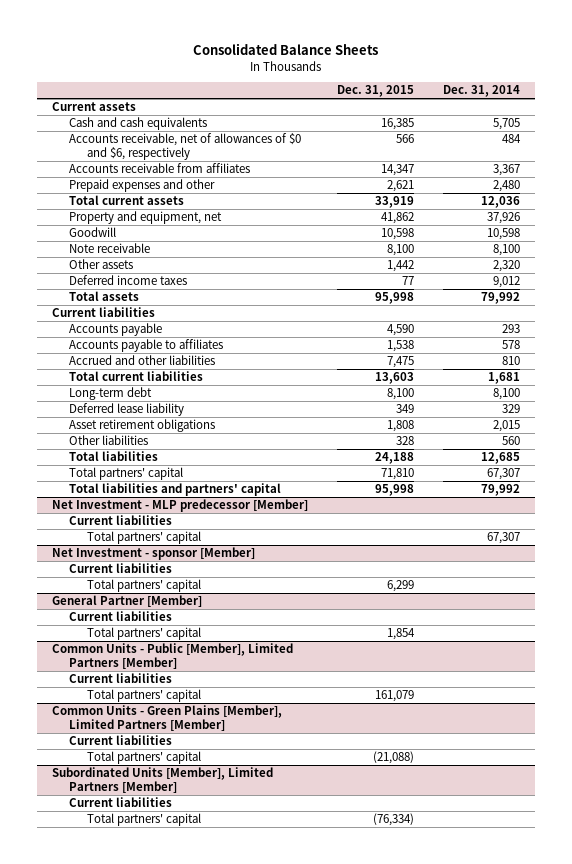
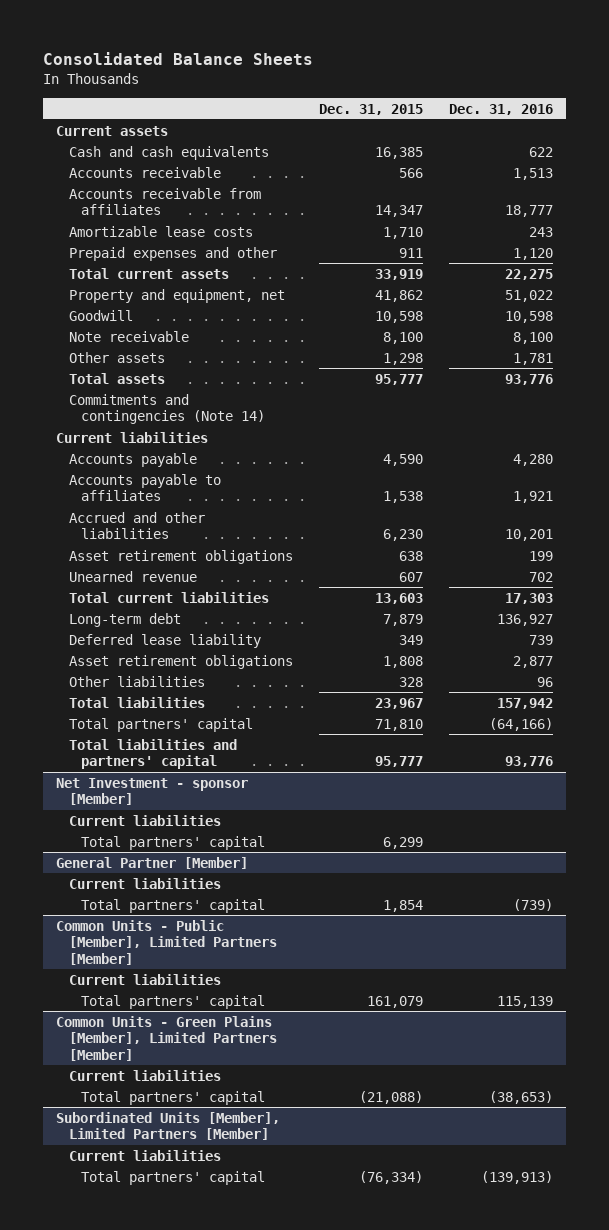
[443,85,521,98] Dec. 31, 2014 -> none
none -> [448,103,553,115] Dec. 31, 2016
[69,133,302,160] Accounts receivable, net of allowances of $0 and $6, respectively -> [68,166,221,178] Accounts receivable
none -> [68,225,253,237] Amortizable lease costs
[386,180,414,193] 2,621 -> [398,247,423,258] 911
[69,275,188,286] Deferred income taxes -> none
[386,260,414,273] 1,442 -> [382,352,423,365] 1,298
[374,292,414,305] 95,998 -> [374,373,423,385] 95,777
none -> [68,393,266,425] Commitments and contingencies (Note 14)
[386,356,414,369] 7,475 -> [382,529,423,542] 6,230
none -> [68,549,293,564] Asset retirement obligations
none -> [68,570,197,582] Unearned revenue
[386,388,414,401] 8,100 -> [382,613,423,626] 7,879
[374,452,414,465] 24,188 -> [374,697,423,709] 23,967
[51,499,308,513] Net Investment - MLP predecessor [Member] -> none
[69,515,173,526] Current liabilities -> none
[86,531,201,545] Total partners' capital -> none
[374,484,414,497] 95,998 -> [374,756,423,768] 95,777

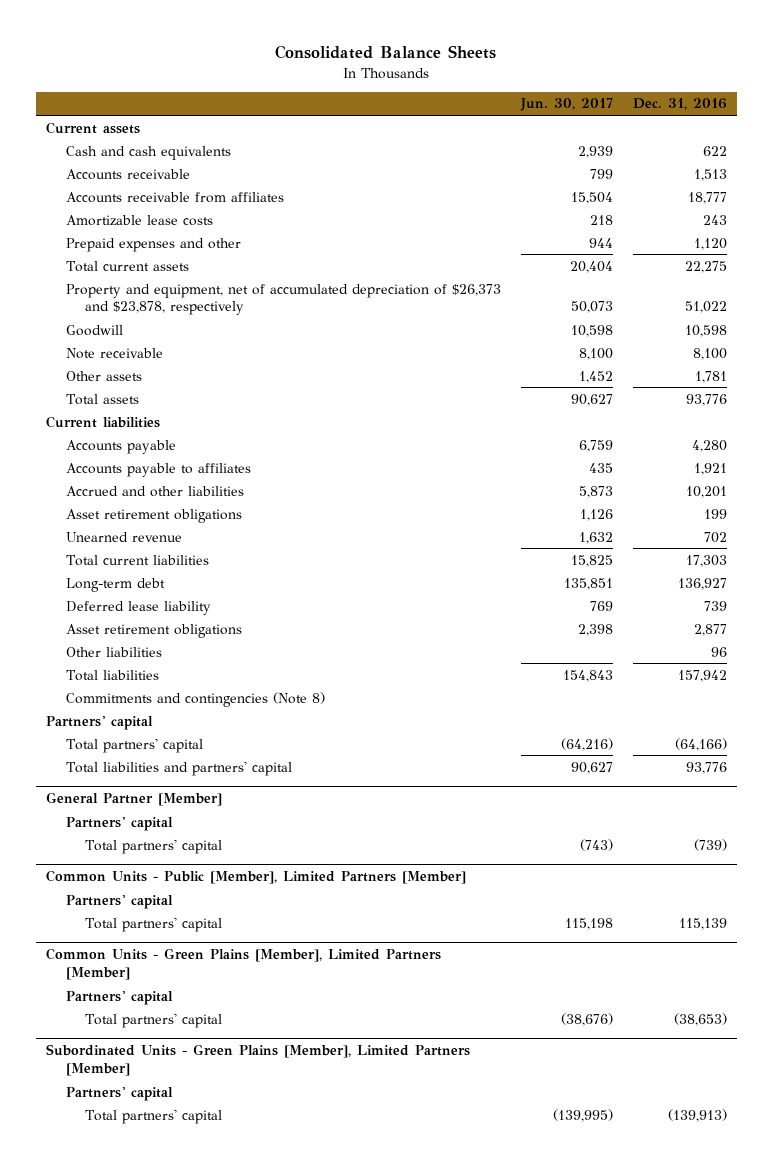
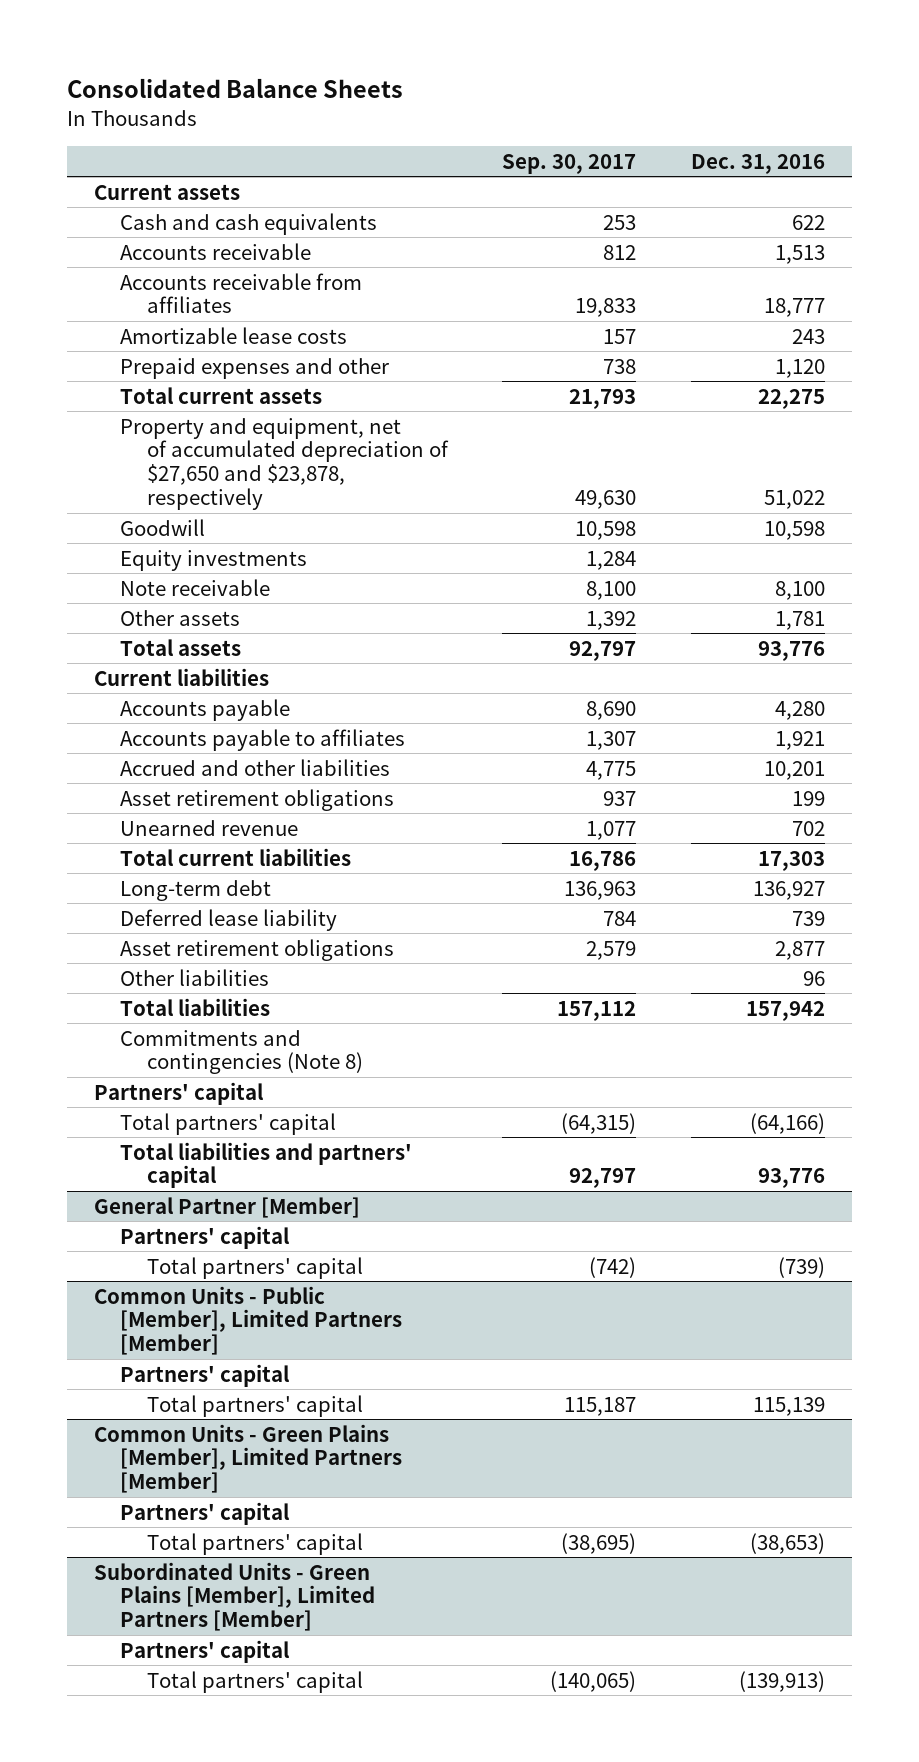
[519,98,613,112] Jun. 30, 2017 -> none
none -> [502,153,637,174] Sep. 30, 2017
[65,283,501,316] Property and equipment, net of accumulated depreciation of $26,373 and $23,878, respectively -> [120,417,449,511] Property and equipment, net of accumulated depreciation of $27,650 and $23,878, respectively
none -> [120,549,308,571] Equity investments

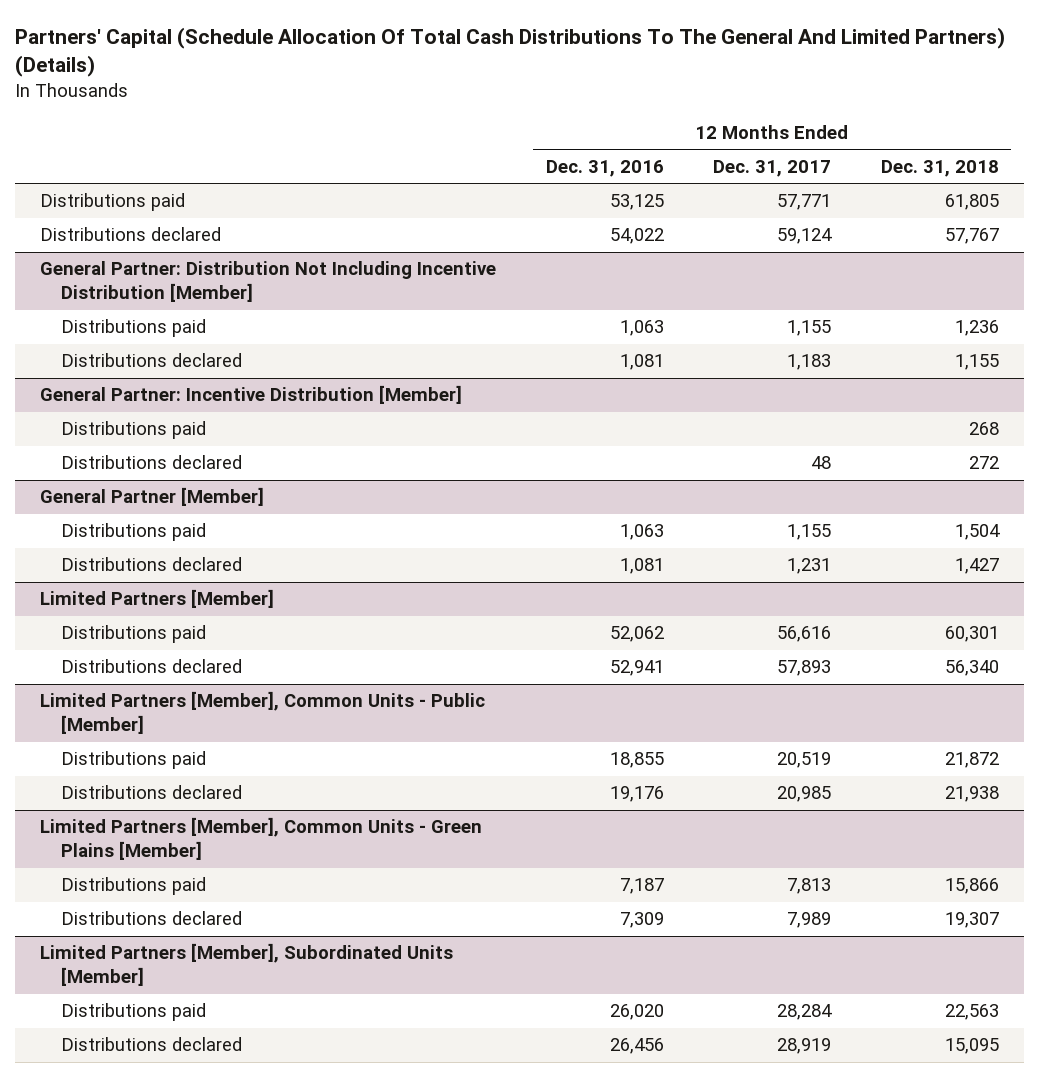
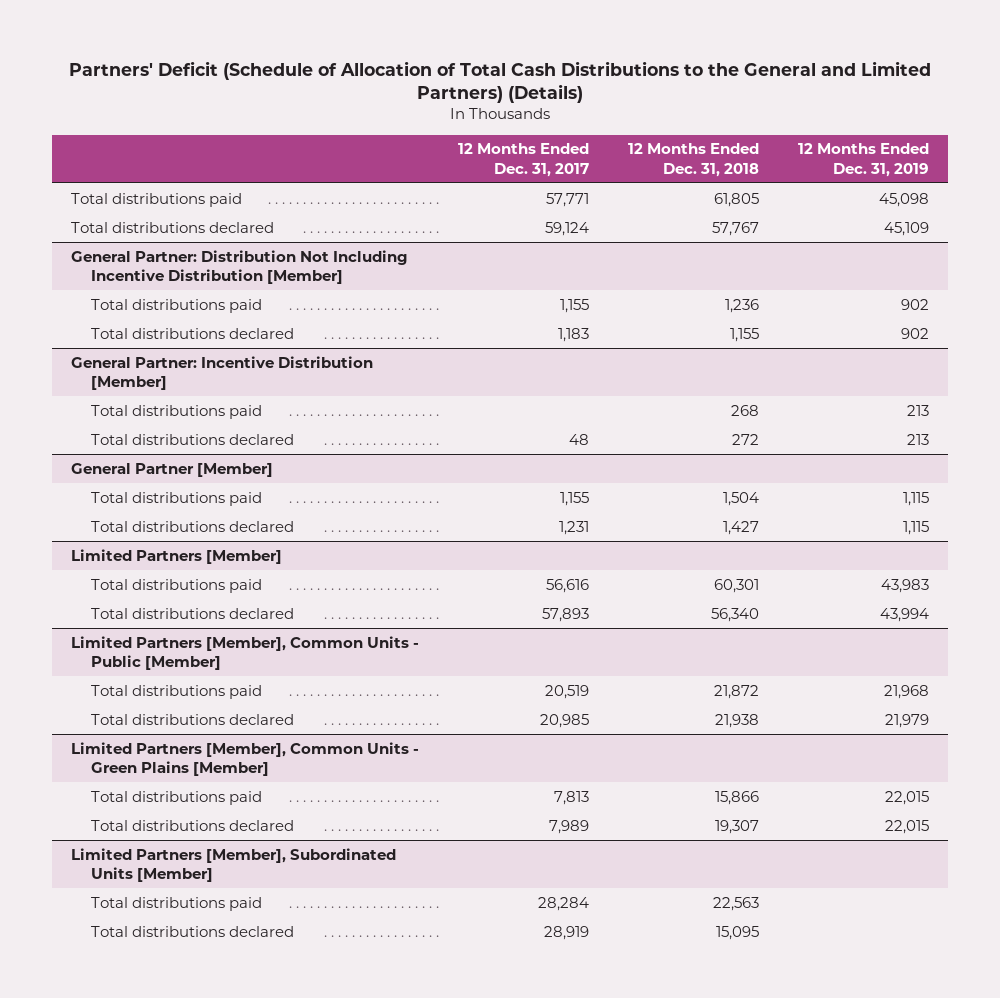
[15,26,1006,78] Partners' Capital (Schedule Allocation Of Total Cash Distributions To The General And Limited Partners) (Details) -> [69,60,932,104] Partners' Deficit (Schedule of Allocation of Total Cash Distributions to the General and Limited Partners) (Details)
[545,159,664,177] Dec. 31, 2016 -> none
none -> [798,143,930,177] 12 Months Ended Dec. 31, 2019
[40,193,186,212] Distributions paid -> [71,192,243,207] Total distributions paid
[40,227,222,242] Distributions declared -> [71,221,275,233] Total distributions declared
[61,319,207,338] Distributions paid -> [91,298,263,313] Total distributions paid
[61,353,243,368] Distributions declared -> [91,327,295,339] Total distributions declared
[61,421,207,440] Distributions paid -> [91,404,263,419] Total distributions paid
[61,455,243,470] Distributions declared -> [91,433,295,445] Total distributions declared
[61,523,207,542] Distributions paid -> [91,491,263,506] Total distributions paid
[61,557,243,572] Distributions declared -> [91,520,295,532] Total distributions declared
[61,625,207,644] Distributions paid -> [91,578,263,593] Total distributions paid
[61,659,243,674] Distributions declared -> [91,607,295,619] Total distributions declared
[61,751,207,770] Distributions paid -> [91,684,263,699] Total distributions paid
[61,785,243,800] Distributions declared -> [91,713,295,725] Total distributions declared
[61,877,207,896] Distributions paid -> [91,790,263,805] Total distributions paid
[61,911,243,926] Distributions declared -> [91,819,295,831] Total distributions declared
[61,1003,207,1022] Distributions paid -> [91,896,263,911] Total distributions paid
[61,1037,243,1052] Distributions declared -> [91,925,295,937] Total distributions declared

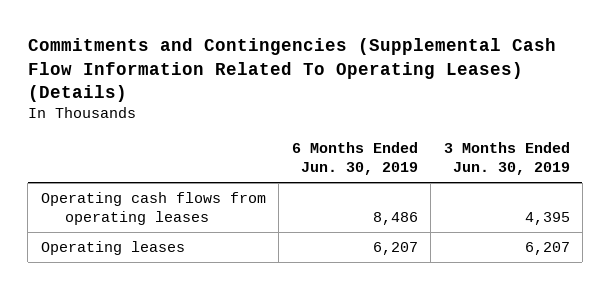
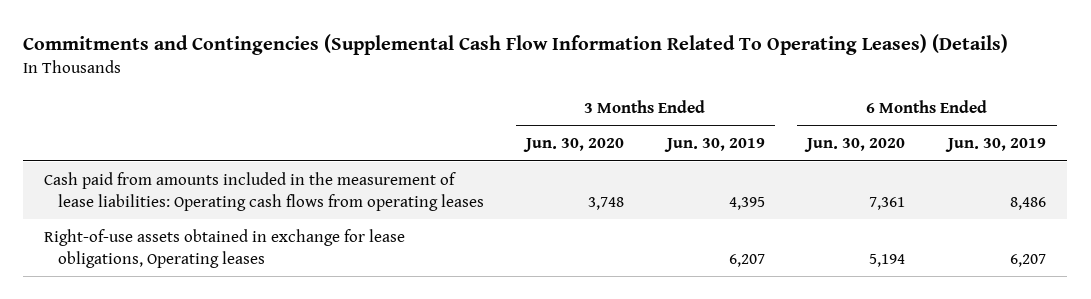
none -> [523,138,625,153] Jun. 30, 2020
none -> [804,138,906,153] Jun. 30, 2020
[40,191,266,226] Operating cash flows from operating leases -> [44,171,484,211] Cash paid from amounts included in the measurement of lease liabilities: Operating cash flows from operating leases
[40,240,185,255] Operating leases -> [44,228,406,268] Right-of-use assets obtained in exchange for lease obligations, Operating leases

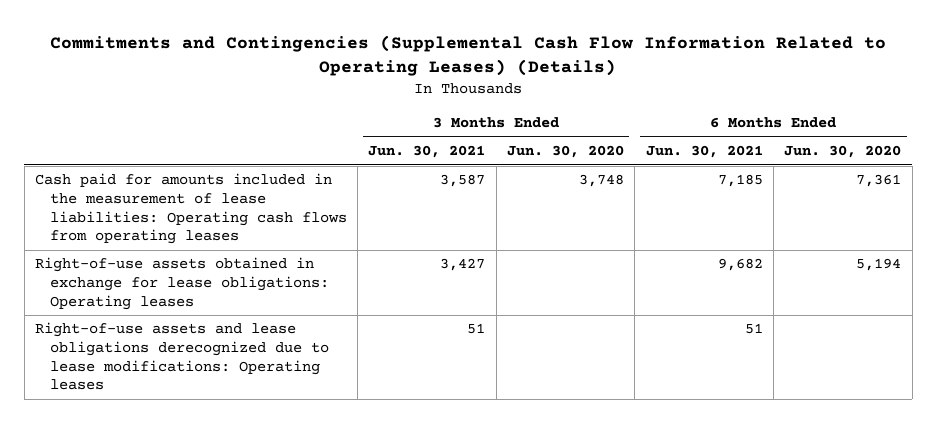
[23,33,1009,55] Commitments and Contingencies (Supplemental Cash Flow Information Related To Operating Leases) (Details) -> [50,35,887,77] Commitments and Contingencies (Supplemental Cash Flow Information Related to Operating Leases) (Details)
[663,138,765,153] Jun. 30, 2019 -> none
[945,138,1047,153] Jun. 30, 2019 -> none
none -> [368,145,486,159] Jun. 30, 2021
none -> [645,145,763,159] Jun. 30, 2021
[44,171,484,211] Cash paid from amounts included in the measurement of lease liabilities: Operating cash flows from operating leases -> [35,173,347,245] Cash paid for amounts included in the measurement of lease liabilities: Operating cash flows from operating leases
[44,228,406,268] Right-of-use assets obtained in exchange for lease obligations, Operating leases -> [35,257,329,310] Right-of-use assets obtained in exchange for lease obligations: Operating leases
none -> [35,322,329,391] Right-of-use assets and lease obligations derecognized due to lease modifications: Operating leases

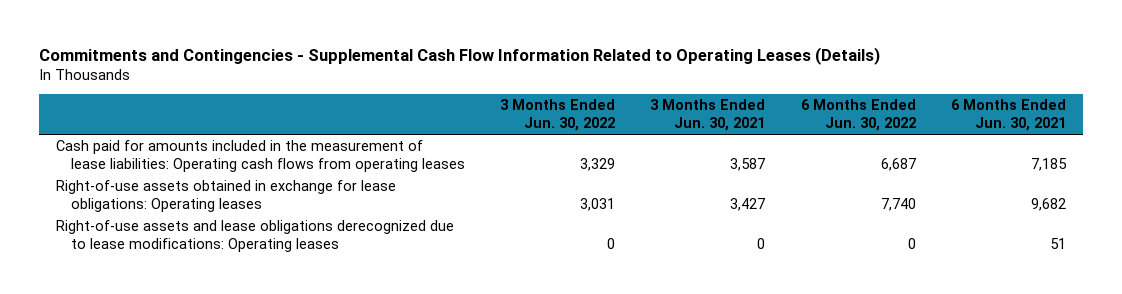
[50,35,887,77] Commitments and Contingencies (Supplemental Cash Flow Information Related to Operating Leases) (Details) -> [38,46,880,65] Commitments and Contingencies - Supplemental Cash Flow Information Related to Operating Leases (Details)
[507,145,625,159] Jun. 30, 2020 -> none
[784,145,902,159] Jun. 30, 2020 -> none
none -> [500,99,616,132] 3 Months Ended Jun. 30, 2022
none -> [800,99,916,132] 6 Months Ended Jun. 30, 2022
[467,323,486,335] 51 -> [757,238,766,250] 0

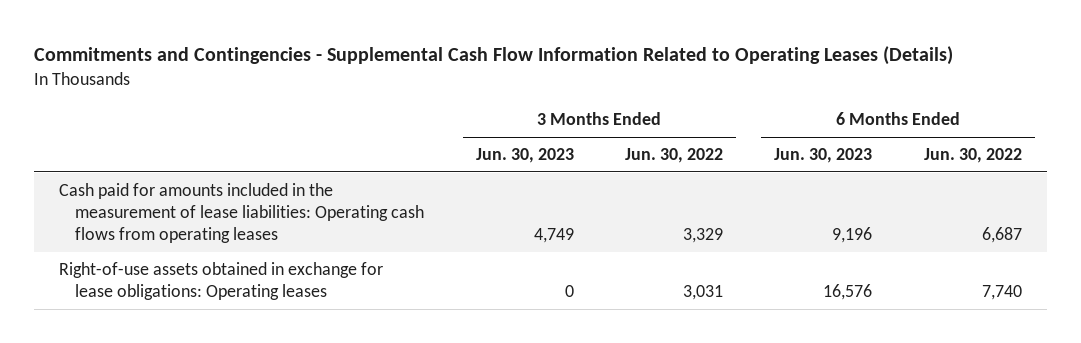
[650,99,766,132] 3 Months Ended Jun. 30, 2021 -> none
[950,99,1066,132] 6 Months Ended Jun. 30, 2021 -> none
none -> [475,148,574,164] Jun. 30, 2023
none -> [774,148,873,164] Jun. 30, 2023
[56,219,455,253] Right-of-use assets and lease obligations derecognized due to lease modifications: Operating leases -> none

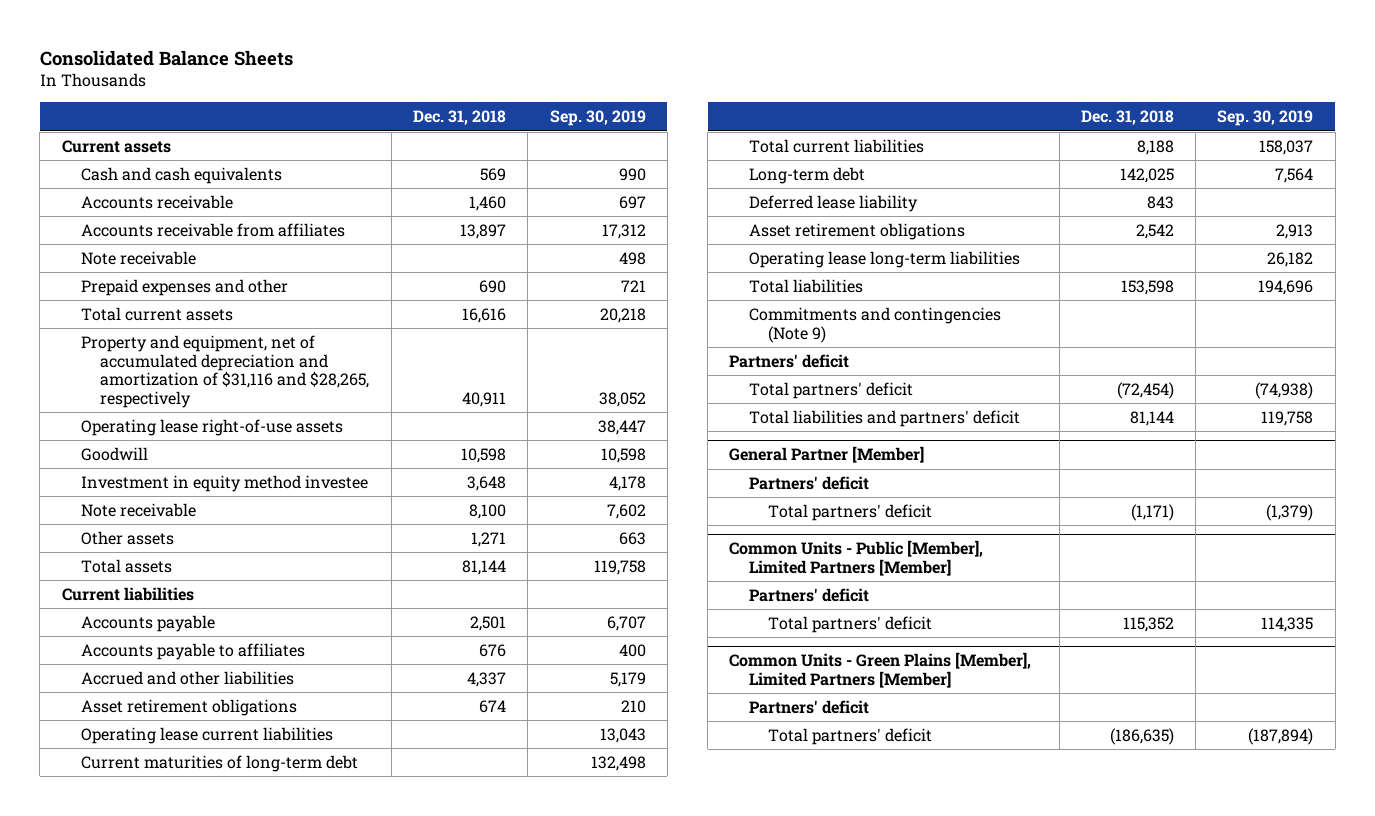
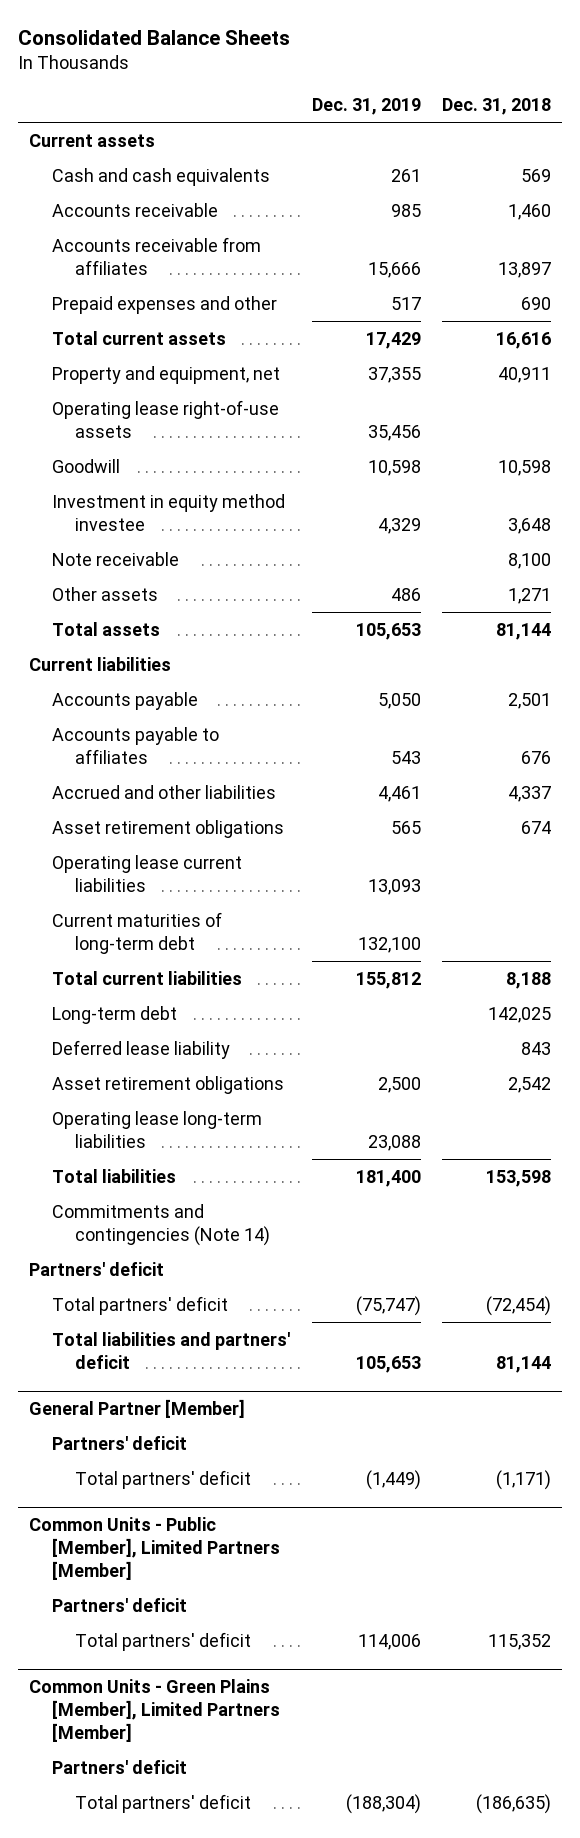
[549,110,646,127] Sep. 30, 2019 -> none
none -> [311,98,421,116] Dec. 31, 2019
[81,250,197,265] Note receivable -> none
[81,334,370,408] Property and equipment, net of accumulated depreciation and amortization of $31,116 and $28,265, respectively -> [51,365,280,384] Property and equipment, net
[748,306,1001,343] Commitments and contingencies (Note 9) -> [51,1203,270,1246] Commitments and contingencies (Note 14)

